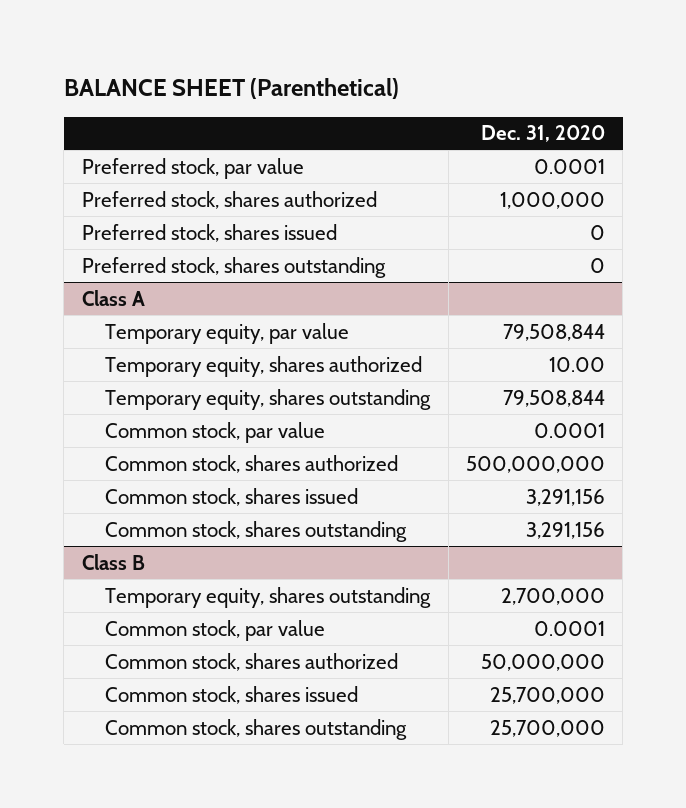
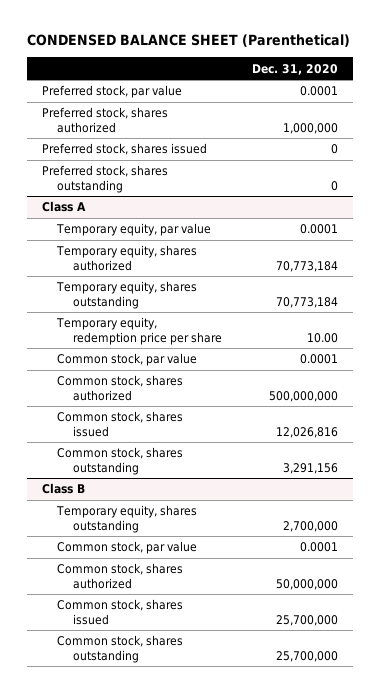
[63,77,399,99] BALANCE SHEET (Parenthetical) -> [26,34,350,48] CONDENSED BALANCE SHEET (Parenthetical)
[502,323,605,341] 79,508,844 -> [300,224,339,235] 0.0001
[548,356,605,372] 10.00 -> [276,260,339,272] 70,773,184
[502,389,605,407] 79,508,844 -> [276,296,339,308] 70,773,184
none -> [56,317,222,345] Temporary equity, redemption price per share
[525,488,605,506] 3,291,156 -> [276,426,339,438] 12,026,816

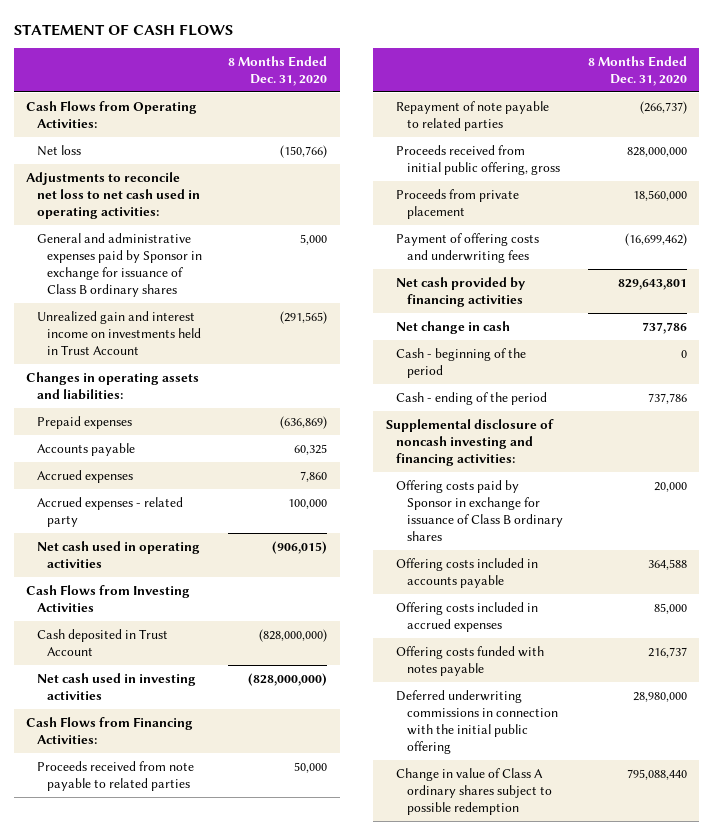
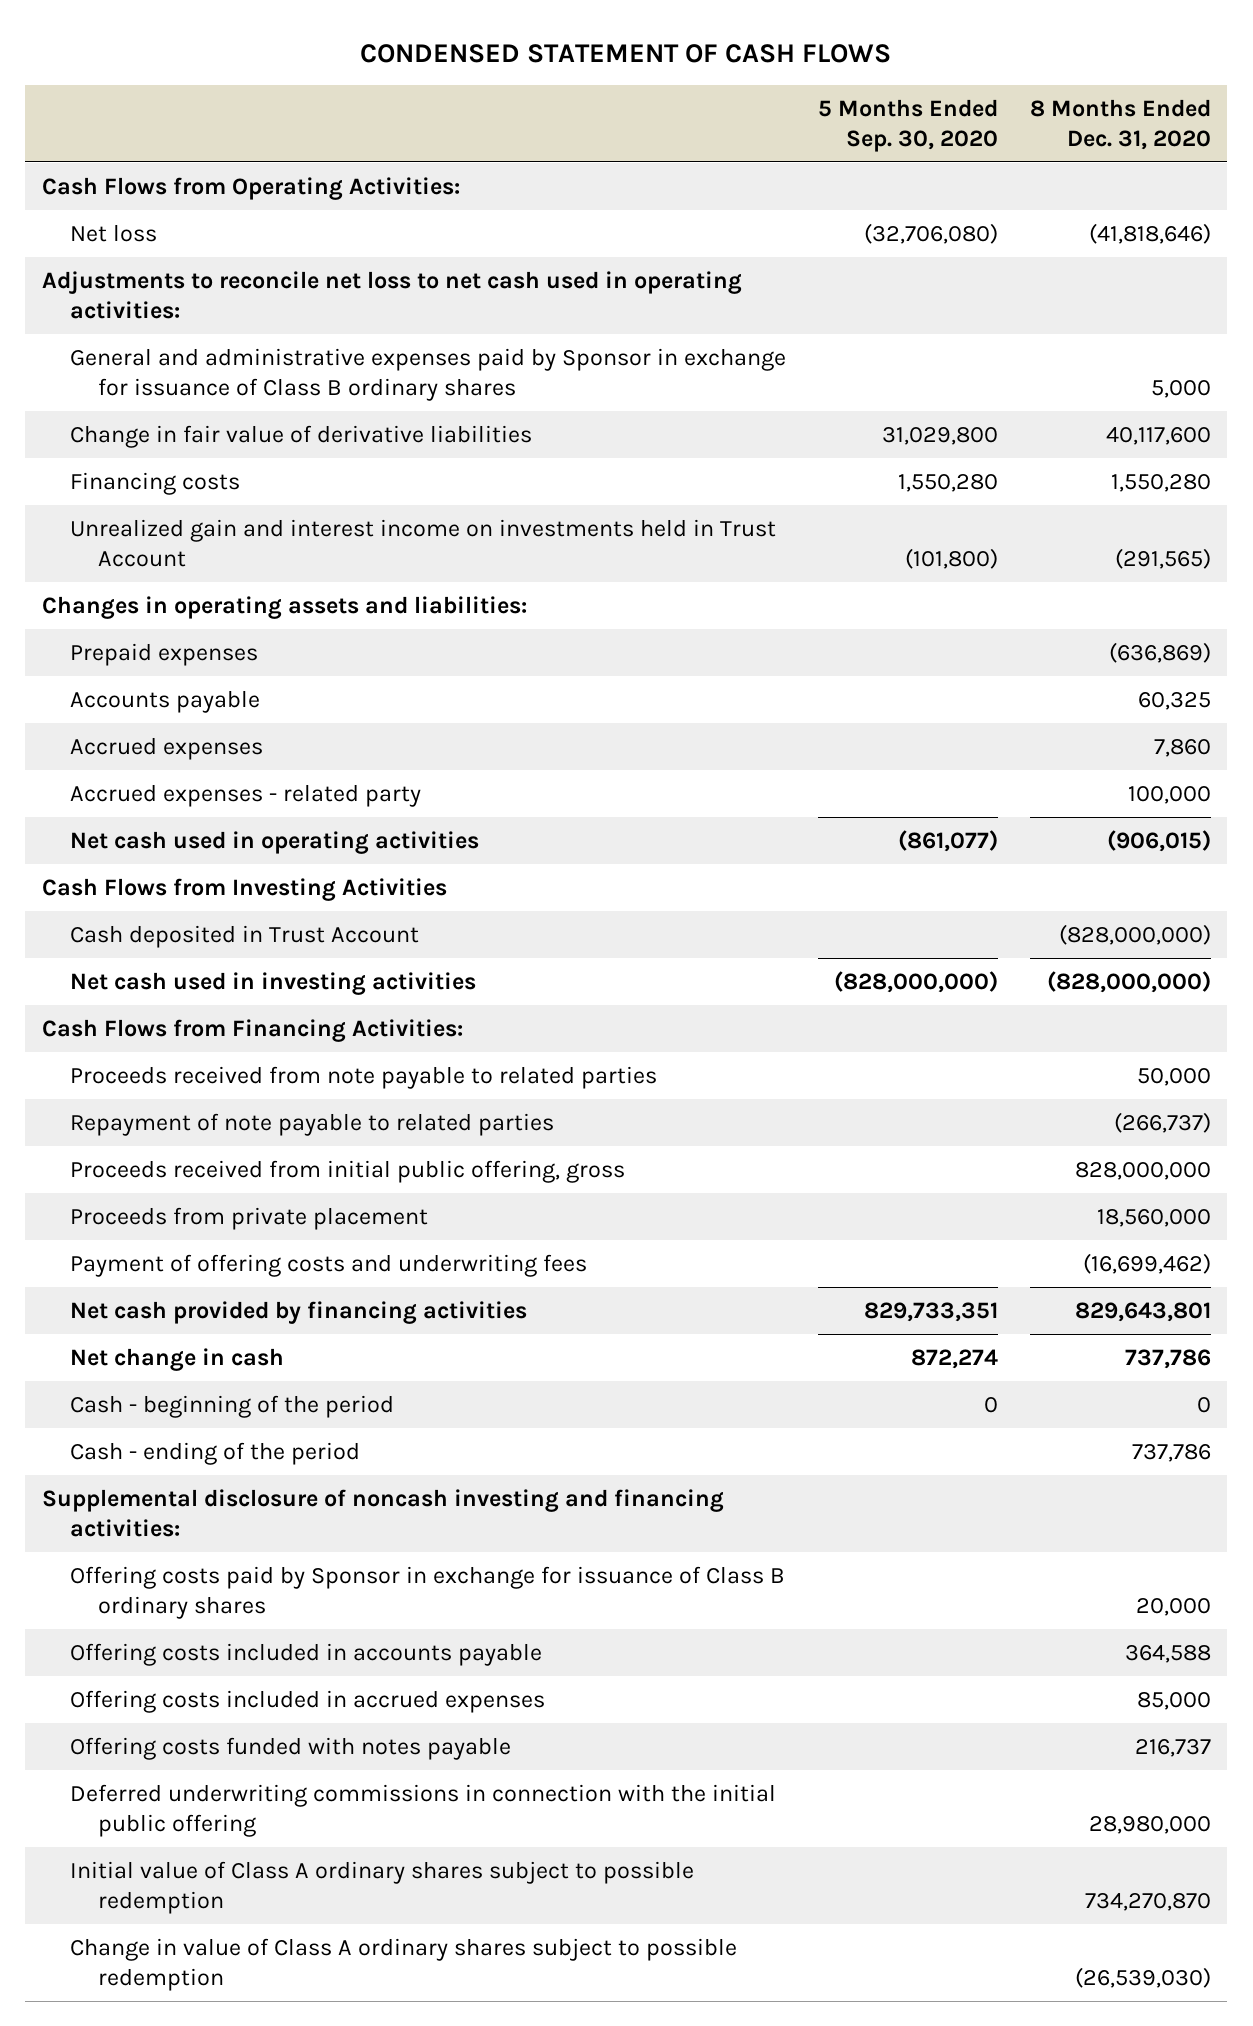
[13,23,233,36] STATEMENT OF CASH FLOWS -> [360,43,892,63] CONDENSED STATEMENT OF CASH FLOWS
none -> [817,98,998,152] 5 Months Ended Sep. 30, 2020
[280,144,328,158] (150,766) -> [1089,222,1212,244] (41,818,646)
none -> [69,424,532,448] Change in fair value of derivative liabilities
none -> [69,471,240,495] Financing costs
none -> [69,1860,694,1914] Initial value of Class A ordinary shares subject to possible redemption
[626,768,687,780] 795,088,440 -> [1075,1966,1212,1988] (26,539,030)

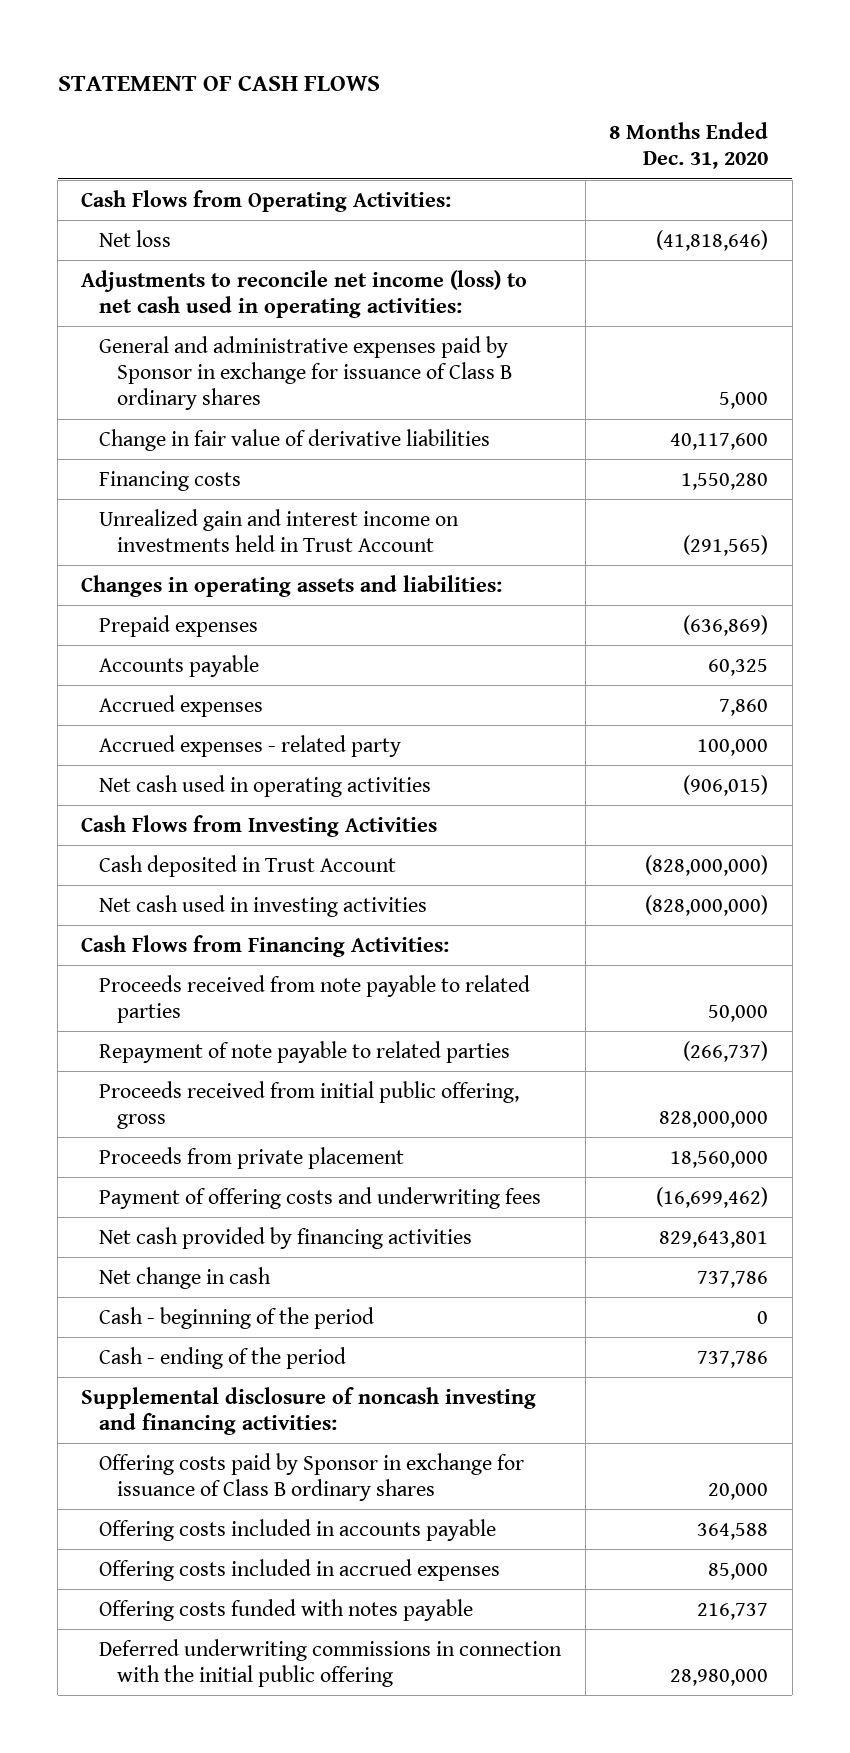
[360,43,892,63] CONDENSED STATEMENT OF CASH FLOWS -> [57,74,380,91] STATEMENT OF CASH FLOWS
[817,98,998,152] 5 Months Ended Sep. 30, 2020 -> none
[41,270,742,319] Adjustments to reconcile net loss to net cash used in operating activities: -> [81,269,528,318] Adjustments to reconcile net income (loss) to net cash used in operating activities:
[69,1860,694,1914] Initial value of Class A ordinary shares subject to possible redemption -> none
[69,1937,737,1991] Change in value of Class A ordinary shares subject to possible redemption -> none

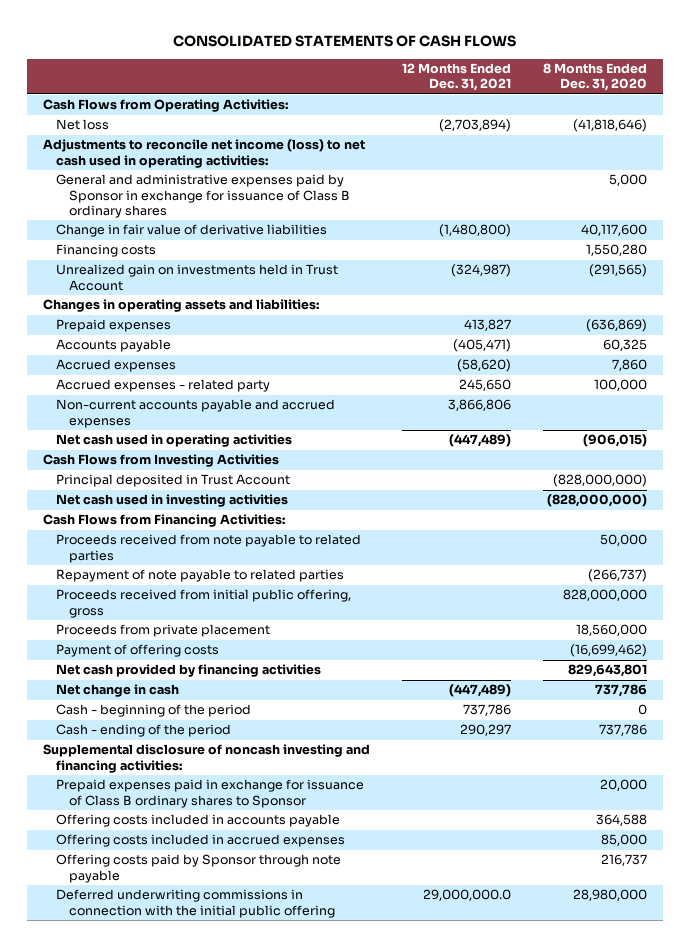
[57,74,380,91] STATEMENT OF CASH FLOWS -> [173,35,517,48] CONSOLIDATED STATEMENTS OF CASH FLOWS
none -> [402,63,512,92] 12 Months Ended Dec. 31, 2021
[99,508,460,552] Unrealized gain and interest income on investments held in Trust Account -> [56,264,339,291] Unrealized gain on investments held in Trust Account
none -> [56,399,336,428] Non-current accounts payable and accrued expenses
[99,854,397,877] Cash deposited in Trust Account -> [56,474,291,488] Principal deposited in Trust Account
[99,1186,542,1209] Payment of offering costs and underwriting fees -> [56,644,220,658] Payment of offering costs
[99,1452,525,1501] Offering costs paid by Sponsor in exchange for issuance of Class B ordinary shares -> [56,779,365,808] Prepaid expenses paid in exchange for issuance of Class B ordinary shares to Sponsor
[99,1598,474,1621] Offering costs funded with notes payable -> [56,854,342,883] Offering costs paid by Sponsor through note payable

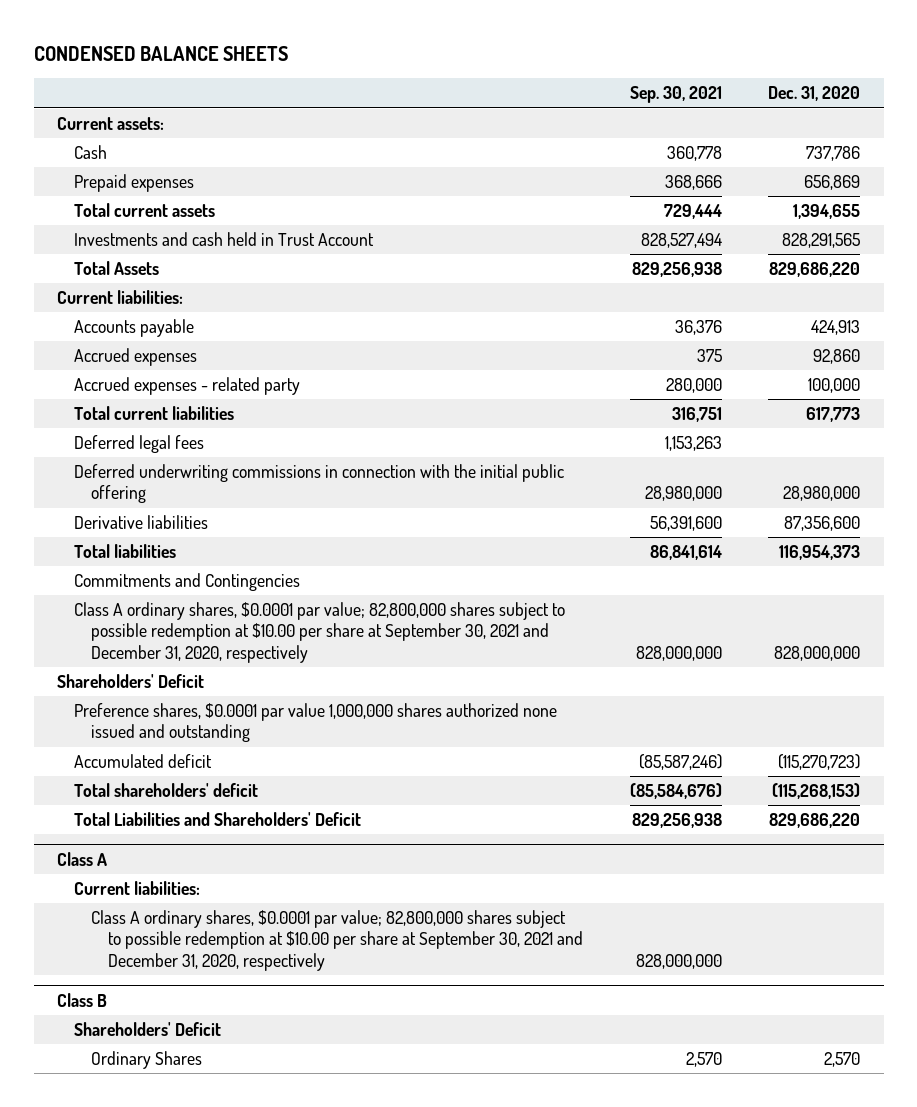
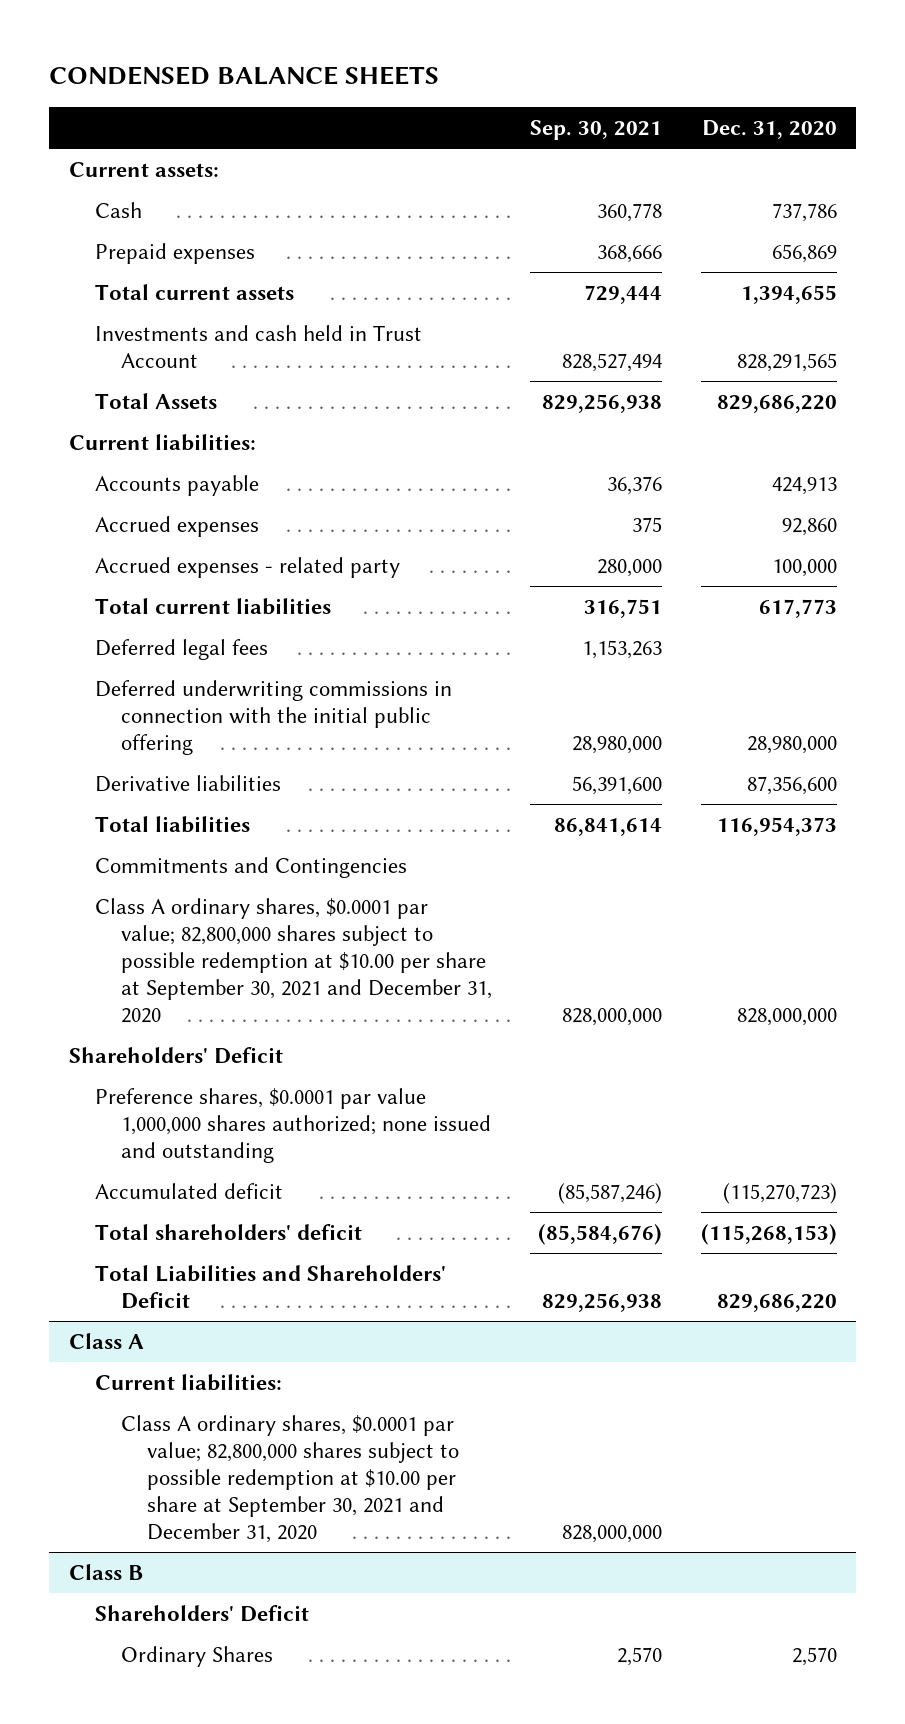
[73,602,565,663] Class A ordinary shares, $0.0001 par value; 82,800,000 shares subject to possible redemption at $10.00 per share at September 30, 2021 and December 31, 2020, respectively -> [94,897,492,1023] Class A ordinary shares, $0.0001 par value; 82,800,000 shares subject to possible redemption at $10.00 per share at September 30, 2021 and December 31, 2020
[73,703,557,743] Preference shares, $0.0001 par value 1,000,000 shares authorized none issued and outstanding -> [94,1087,491,1163] Preference shares, $0.0001 par value 1,000,000 shares authorized; none issued and outstanding
[90,910,583,971] Class A ordinary shares, $0.0001 par value; 82,800,000 shares subject to possible redemption at $10.00 per share at September 30, 2021 and December 31, 2020, respectively -> [120,1414,459,1543] Class A ordinary shares, $0.0001 par value; 82,800,000 shares subject to possible redemption at $10.00 per share at September 30, 2021 and December 31, 2020

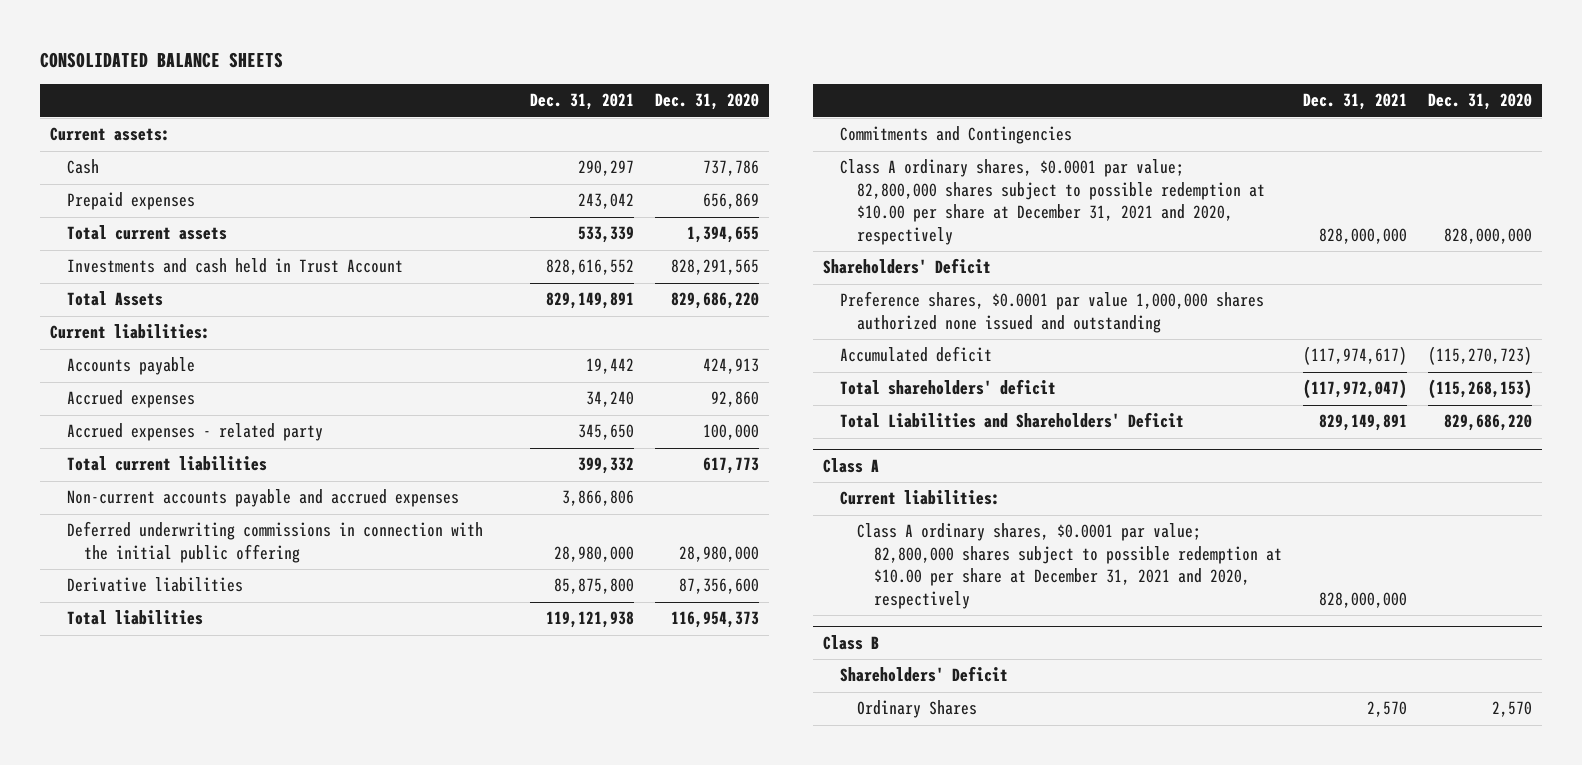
[49,66,440,86] CONDENSED BALANCE SHEETS -> [39,51,283,68] CONSOLIDATED BALANCE SHEETS
[530,119,663,140] Sep. 30, 2021 -> none
none -> [530,93,635,111] Dec. 31, 2021
[94,638,268,660] Deferred legal fees -> none
none -> [67,489,460,508] Non-current accounts payable and accrued expenses
[94,897,492,1023] Class A ordinary shares, $0.0001 par value; 82,800,000 shares subject to possible redemption at $10.00 per share at September 30, 2021 and December 31, 2020 -> [840,159,1266,245] Class A ordinary shares, $0.0001 par value; 82,800,000 shares subject to possible redemption at $10.00 per share at December 31, 2021 and 2020, respectively
[94,1087,491,1163] Preference shares, $0.0001 par value 1,000,000 shares authorized; none issued and outstanding -> [840,291,1265,333] Preference shares, $0.0001 par value 1,000,000 shares authorized none issued and outstanding
[120,1414,459,1543] Class A ordinary shares, $0.0001 par value; 82,800,000 shares subject to possible redemption at $10.00 per share at September 30, 2021 and December 31, 2020 -> [857,523,1283,609] Class A ordinary shares, $0.0001 par value; 82,800,000 shares subject to possible redemption at $10.00 per share at December 31, 2021 and 2020, respectively

